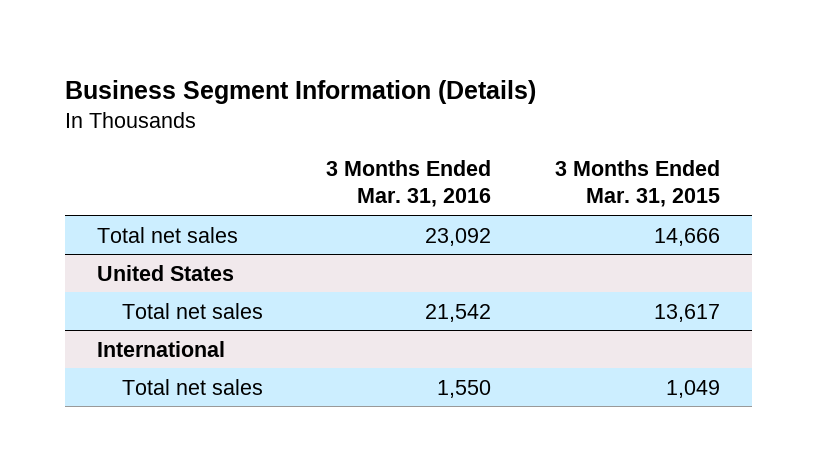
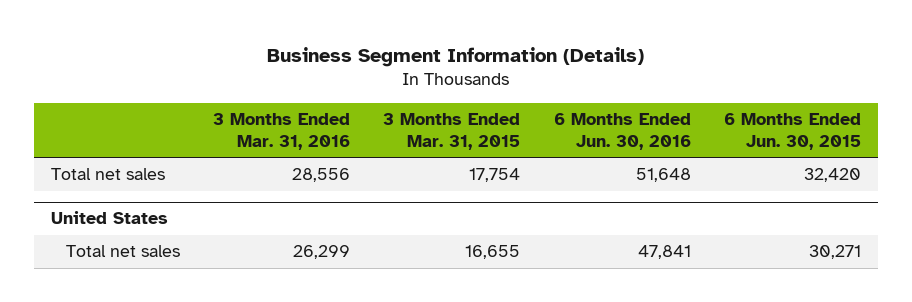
none -> [553,112,691,150] 6 Months Ended Jun. 30, 2016
none -> [723,112,861,150] 6 Months Ended Jun. 30, 2015
[425,227,492,246] 23,092 -> [291,168,350,183] 28,556
[654,227,721,246] 14,666 -> [469,168,521,183] 17,754
[97,340,226,357] International -> none
[121,378,263,395] Total net sales -> none
[425,303,492,322] 21,542 -> [292,245,350,260] 26,299
[654,303,721,322] 13,617 -> [465,245,521,260] 16,655

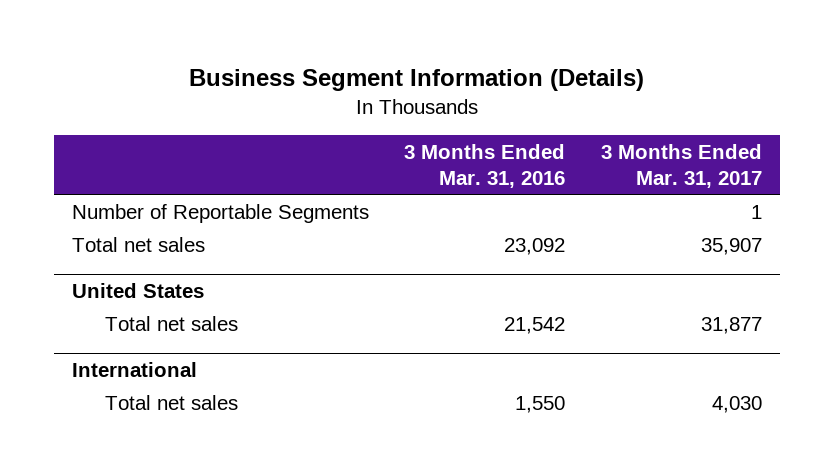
[383,112,521,150] 3 Months Ended Mar. 31, 2015 -> none
[553,112,691,150] 6 Months Ended Jun. 30, 2016 -> none
[723,112,861,150] 6 Months Ended Jun. 30, 2015 -> none
none -> [600,143,762,188] 3 Months Ended Mar. 31, 2017
none -> [71,203,369,223] Number of Reportable Segments
[291,168,350,183] 28,556 -> [504,237,566,255] 23,092
[292,245,350,260] 26,299 -> [504,316,566,334] 21,542
none -> [71,361,197,377] International
none -> [104,394,238,410] Total net sales

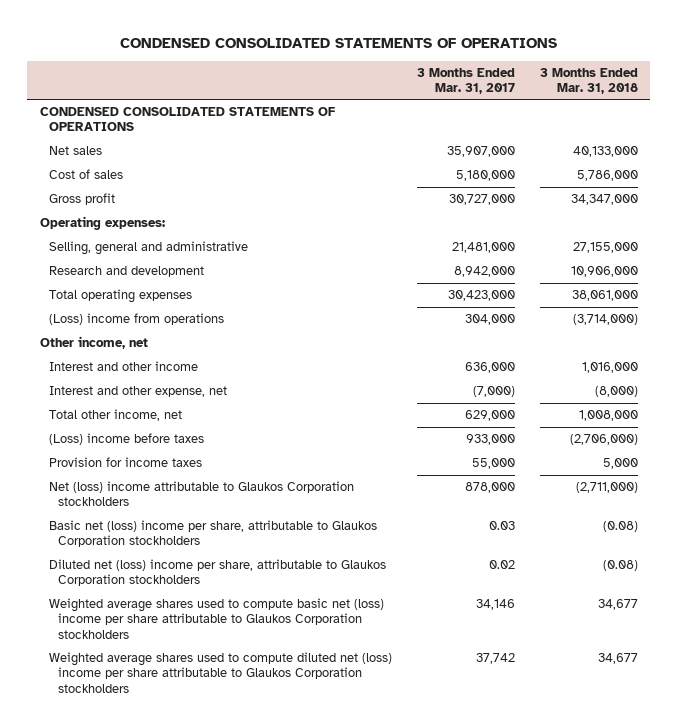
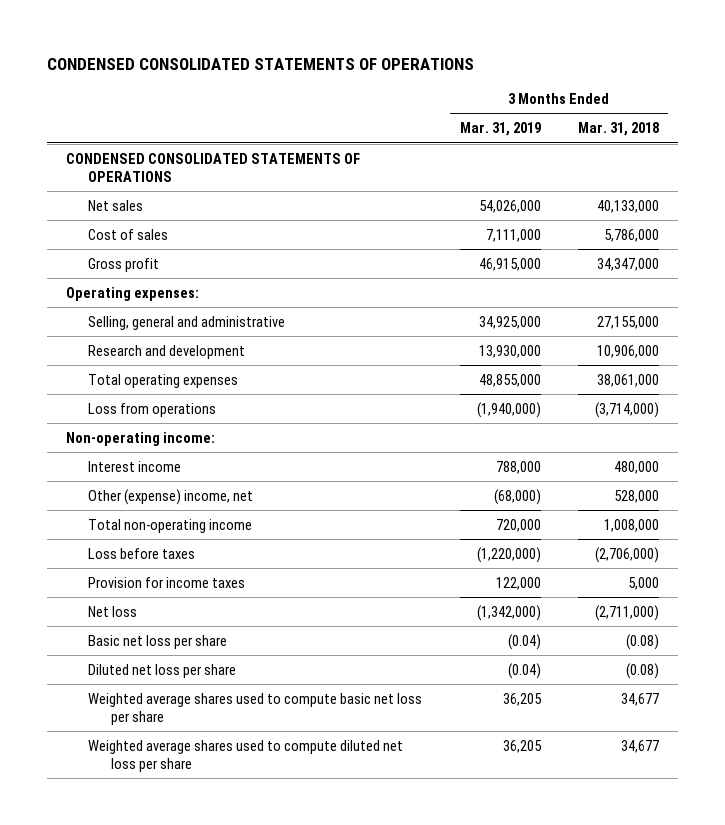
[417,67,516,95] 3 Months Ended Mar. 31, 2017 -> none
none -> [459,122,541,137] Mar. 31, 2019
[49,313,225,326] (Loss) income from operations -> [88,402,217,417] Loss from operations
[39,336,148,350] Other income, net -> [65,431,215,446] Non-operating income:
[49,361,199,372] Interest and other income -> [88,460,182,472] Interest income
[581,362,638,374] 1,016,000 -> [613,460,659,474] 480,000
[49,386,228,398] Interest and other expense, net -> [88,488,254,505] Other (expense) income, net
[594,386,638,398] (8,000) -> [613,489,659,503] 528,000
[49,409,183,422] Total other income, net -> [88,518,253,533] Total non-operating income
[49,433,205,446] (Loss) income before taxes -> [88,547,196,559] Loss before taxes
[49,481,355,507] Net (loss) income attributable to Glaukos Corporation stockholders -> [88,605,138,617] Net loss
[49,520,378,548] Basic net (loss) income per share, attributable to Glaukos Corporation stockholders -> [88,634,228,649] Basic net loss per share
[49,559,387,587] Diluted net (loss) income per share, attributable to Glaukos Corporation stockholders -> [88,663,237,678] Diluted net loss per share
[49,598,385,639] Weighted average shares used to compute basic net (loss) income per share attributable to Glaukos Corporation stockholders -> [88,692,423,726] Weighted average shares used to compute basic net loss per share
[49,652,393,693] Weighted average shares used to compute diluted net (loss) income per share attributable to Glaukos Corporation stockholders -> [88,739,404,773] Weighted average shares used to compute diluted net loss per share

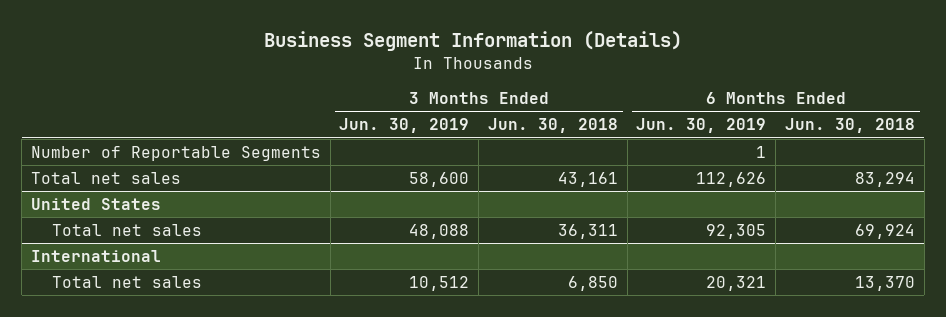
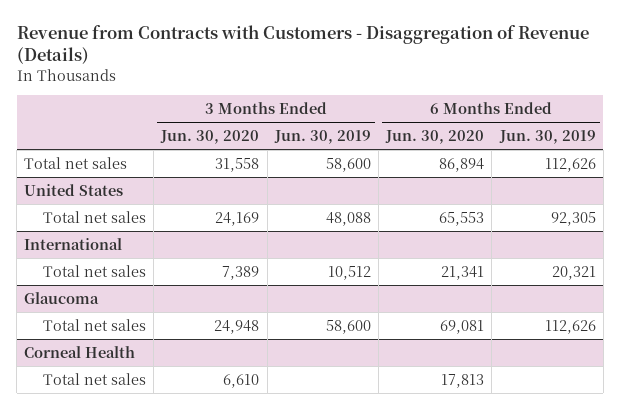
[263,30,682,51] Business Segment Information (Details) -> [16,24,589,65] Revenue from Contracts with Customers - Disaggregation of Revenue (Details)
[487,118,618,134] Jun. 30, 2018 -> none
[784,118,915,134] Jun. 30, 2018 -> none
none -> [160,130,260,145] Jun. 30, 2020
none -> [385,130,485,145] Jun. 30, 2020
[31,146,322,162] Number of Reportable Segments -> none
none -> [24,291,100,304] Glaucoma
none -> [42,318,146,331] Total net sales
none -> [24,345,136,358] Corneal Health
none -> [42,372,146,385] Total net sales

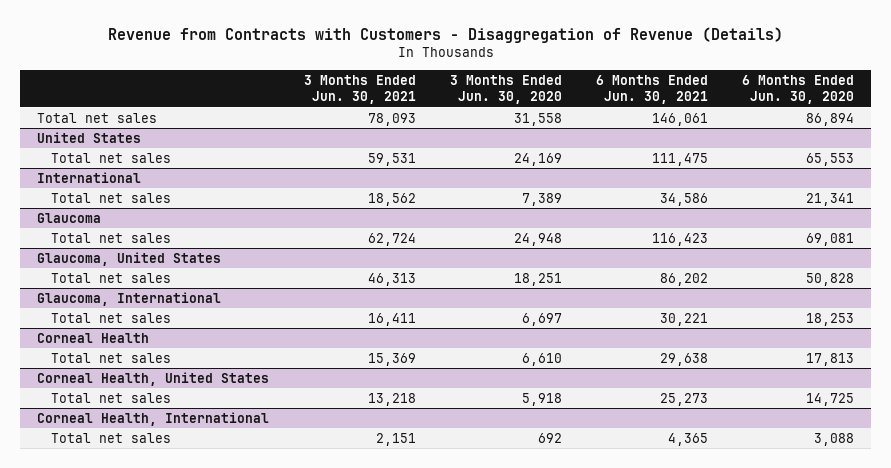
[273,130,371,145] Jun. 30, 2019 -> none
[498,130,596,145] Jun. 30, 2019 -> none
none -> [303,74,416,105] 3 Months Ended Jun. 30, 2021
none -> [595,74,708,105] 6 Months Ended Jun. 30, 2021
none -> [37,251,222,266] Glaucoma, United States
none -> [50,272,171,283] Total net sales
none -> [37,291,222,306] Glaucoma, International
none -> [50,312,171,323] Total net sales
none -> [37,371,270,386] Corneal Health, United States
none -> [50,392,171,403] Total net sales
none -> [37,411,270,426] Corneal Health, International
none -> [50,432,171,443] Total net sales

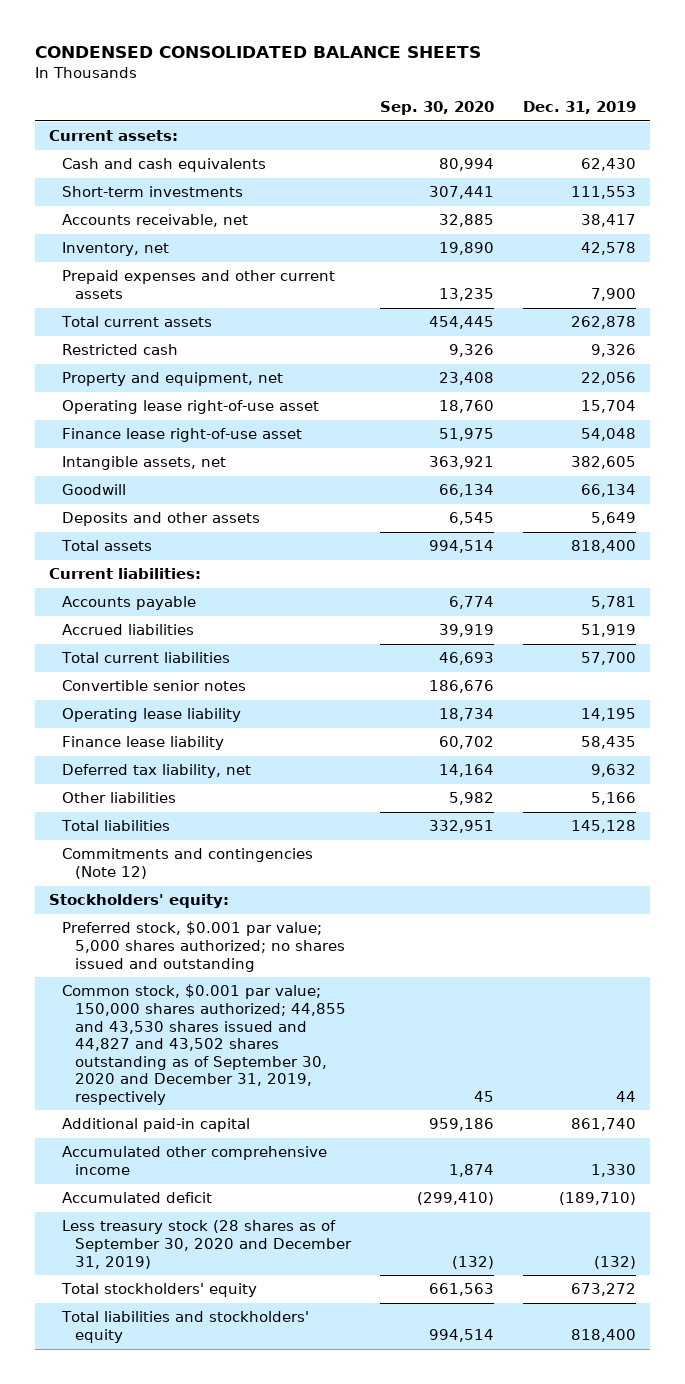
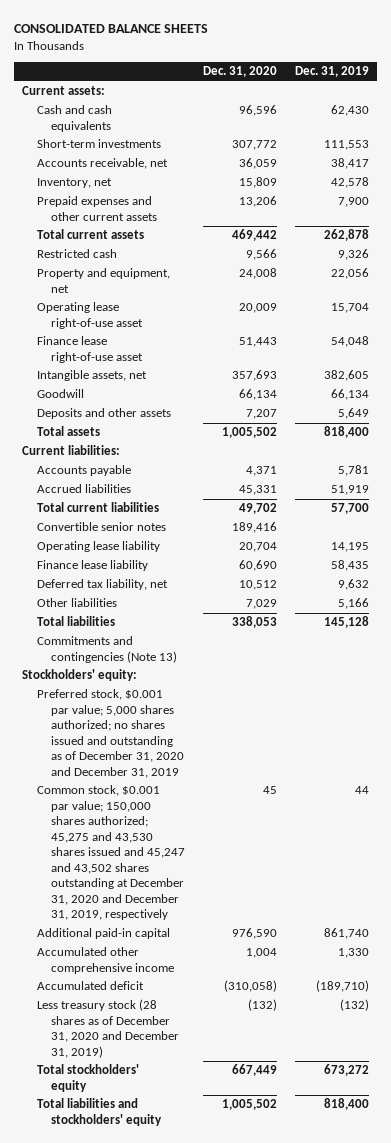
[34,45,481,58] CONDENSED CONSOLIDATED BALANCE SHEETS -> [13,23,208,33] CONSOLIDATED BALANCE SHEETS
[379,101,494,116] Sep. 30, 2020 -> none
none -> [203,66,278,78] Dec. 31, 2020
[62,848,314,879] Commitments and contingencies (Note 12) -> [36,636,178,663] Commitments and contingencies (Note 13)
[62,921,346,972] Preferred stock, $0.001 par value; 5,000 shares authorized; no shares issued and outstanding -> [36,689,185,778] Preferred stock, $0.001 par value; 5,000 shares authorized; no shares issued and outstanding as of December 31, 2020 and December 31, 2019
[62,984,347,1105] Common stock, $0.001 par value; 150,000 shares authorized; 44,855 and 43,530 shares issued and 44,827 and 43,502 shares outstanding as of September 30, 2020 and December 31, 2019, respectively -> [36,785,186,921] Common stock, $0.001 par value; 150,000 shares authorized; 45,275 and 43,530 shares issued and 45,247 and 43,502 shares outstanding at December 31, 2020 and December 31, 2019, respectively
[62,1220,353,1269] Less treasury stock (28 shares as of September 30, 2020 and December 31, 2019) -> [36,999,180,1058] Less treasury stock (28 shares as of December 31, 2020 and December 31, 2019)

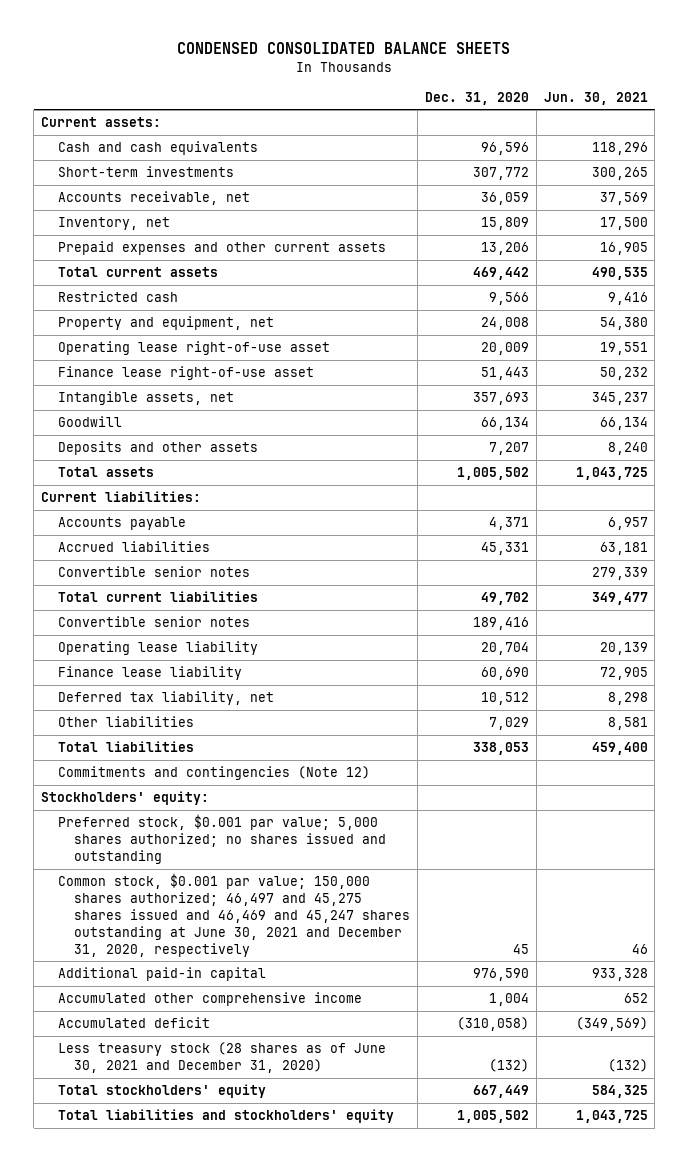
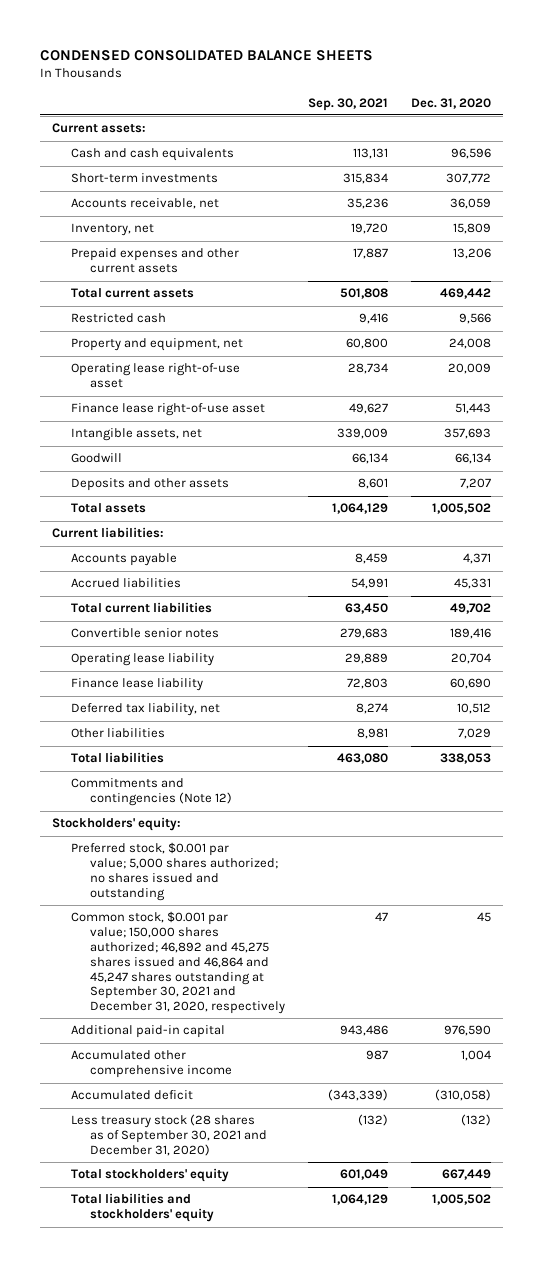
[543,91,648,105] Jun. 30, 2021 -> none
none -> [308,97,389,111] Sep. 30, 2021
[57,566,250,578] Convertible senior notes -> none
[57,873,411,957] Common stock, $0.001 par value; 150,000 shares authorized; 46,497 and 45,275 shares issued and 46,469 and 45,247 shares outstanding at June 30, 2021 and December 31, 2020, respectively -> [70,911,285,1015] Common stock, $0.001 par value; 150,000 shares authorized; 46,892 and 45,275 shares issued and 46,864 and 45,247 shares outstanding at September 30, 2021 and December 31, 2020, respectively
[57,1042,386,1074] Less treasury stock (28 shares as of June 30, 2021 and December 31, 2020) -> [70,1114,267,1156] Less treasury stock (28 shares as of September 30, 2021 and December 31, 2020)

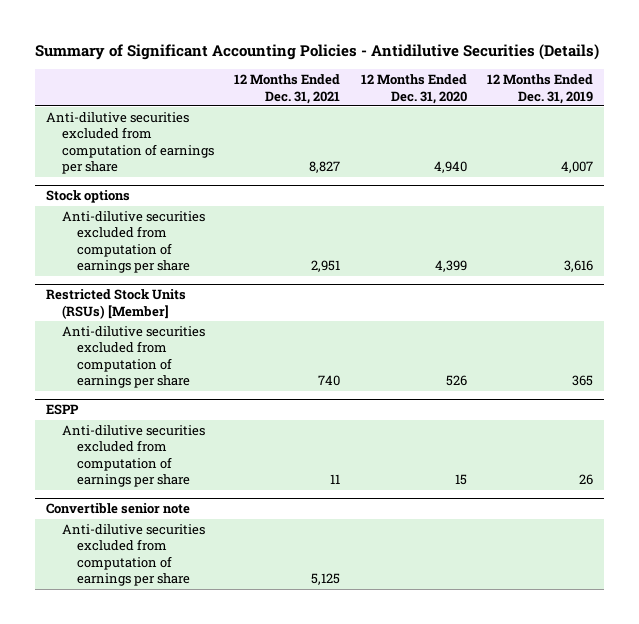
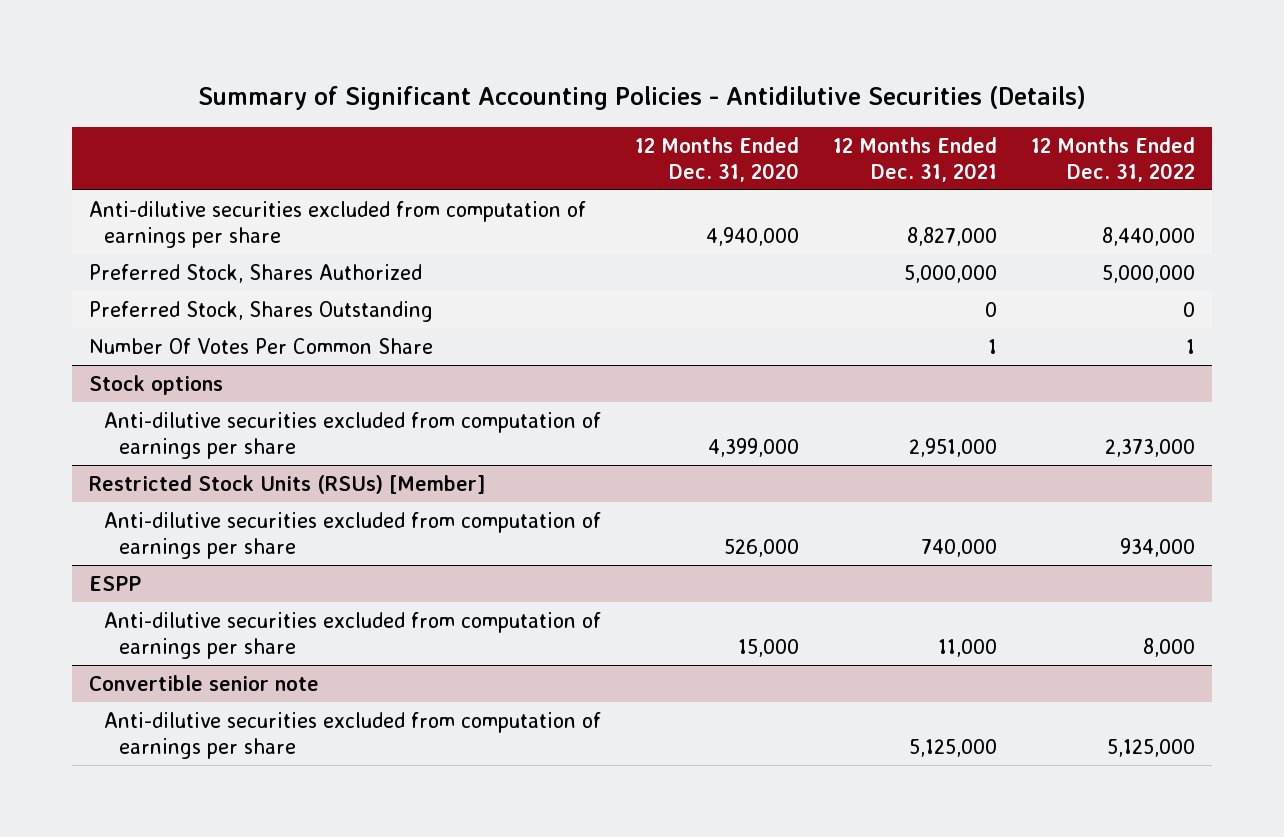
[487,74,594,104] 12 Months Ended Dec. 31, 2019 -> none
none -> [1031,136,1196,182] 12 Months Ended Dec. 31, 2022
[309,161,341,174] 8,827 -> [906,226,997,246] 8,827,000
[433,161,467,174] 4,940 -> [705,226,799,246] 4,940,000
none -> [88,263,422,283] Preferred Stock, Shares Authorized
none -> [88,300,433,322] Preferred Stock, Shares Outstanding
none -> [88,337,433,354] Number Of Votes Per Common Share
[311,260,341,273] 2,951 -> [908,437,997,457] 2,951,000
[434,260,467,273] 4,399 -> [707,437,799,457] 4,399,000
[318,375,341,387] 740 -> [920,538,997,557] 740,000
[445,375,467,387] 526 -> [723,538,799,557] 526,000
[330,474,341,485] 11 -> [937,638,997,657] 11,000
[454,474,467,486] 15 -> [737,638,799,657] 15,000
[311,573,341,586] 5,125 -> [908,738,997,757] 5,125,000

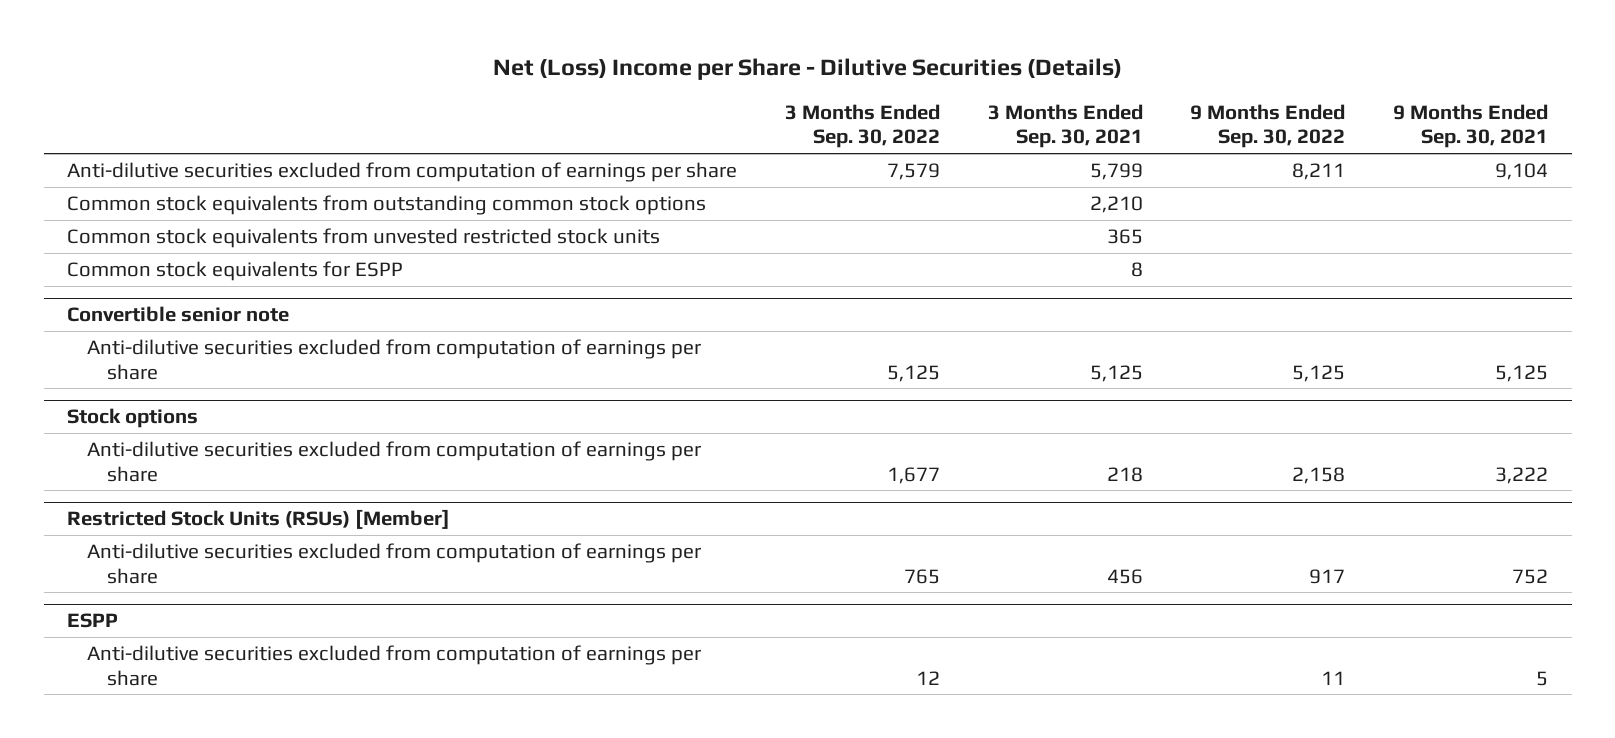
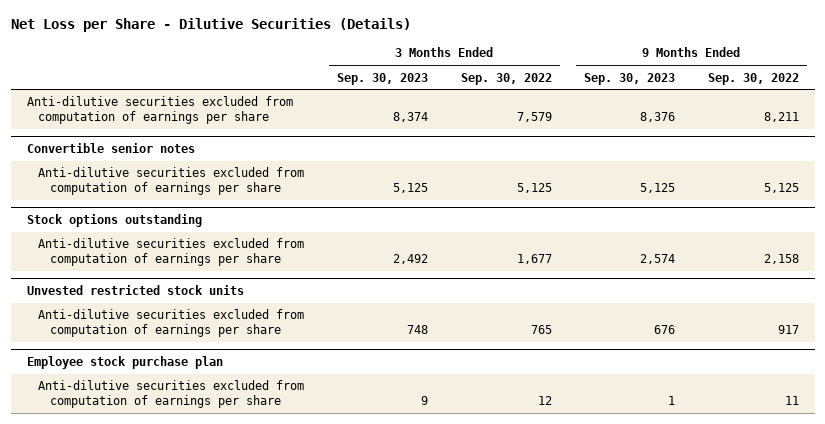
[492,58,1122,81] Net (Loss) Income per Share - Dilutive Securities (Details) -> [10,18,411,33] Net Loss per Share - Dilutive Securities (Details)
[987,103,1143,149] 3 Months Ended Sep. 30, 2021 -> none
[1392,103,1548,149] 9 Months Ended Sep. 30, 2021 -> none
none -> [336,72,428,85] Sep. 30, 2023
none -> [584,72,676,85] Sep. 30, 2023
[67,195,707,216] Common stock equivalents from outstanding common stock options -> none
[67,228,661,249] Common stock equivalents from unvested restricted stock units -> none
[67,261,404,282] Common stock equivalents for ESPP -> none
[67,306,290,323] Convertible senior note -> [26,142,195,153] Convertible senior notes
[67,408,199,429] Stock options -> [26,213,202,227] Stock options outstanding
[67,509,451,530] Restricted Stock Units (RSUs) [Member] -> [26,284,244,295] Unvested restricted stock units
[67,613,119,629] ESPP -> [26,355,223,369] Employee stock purchase plan

